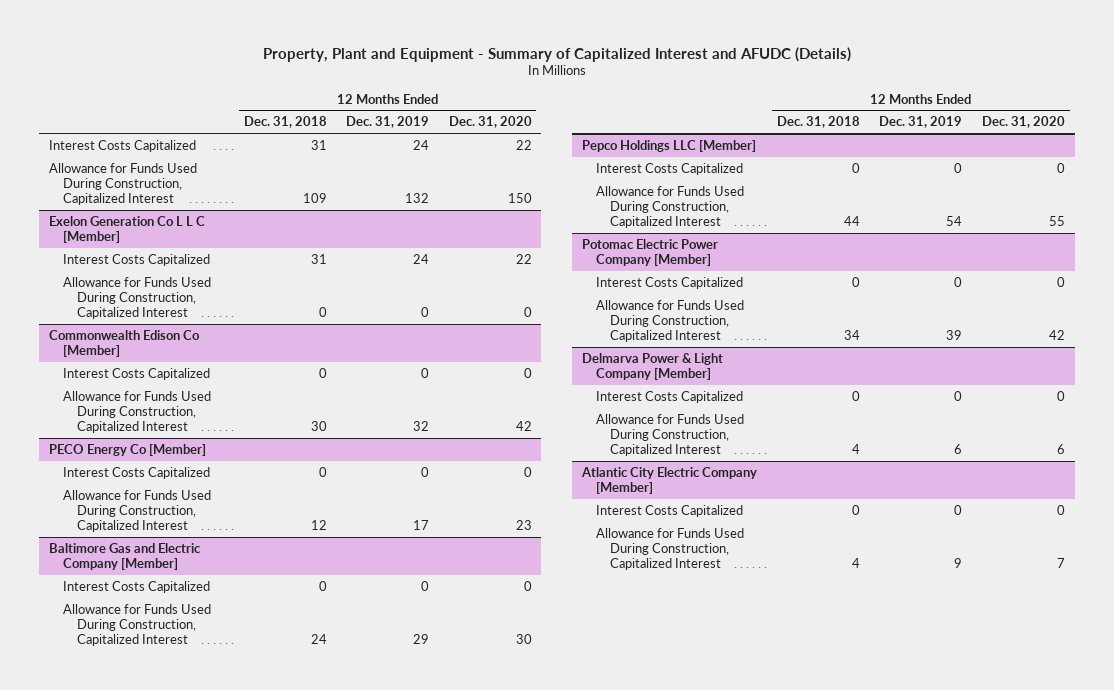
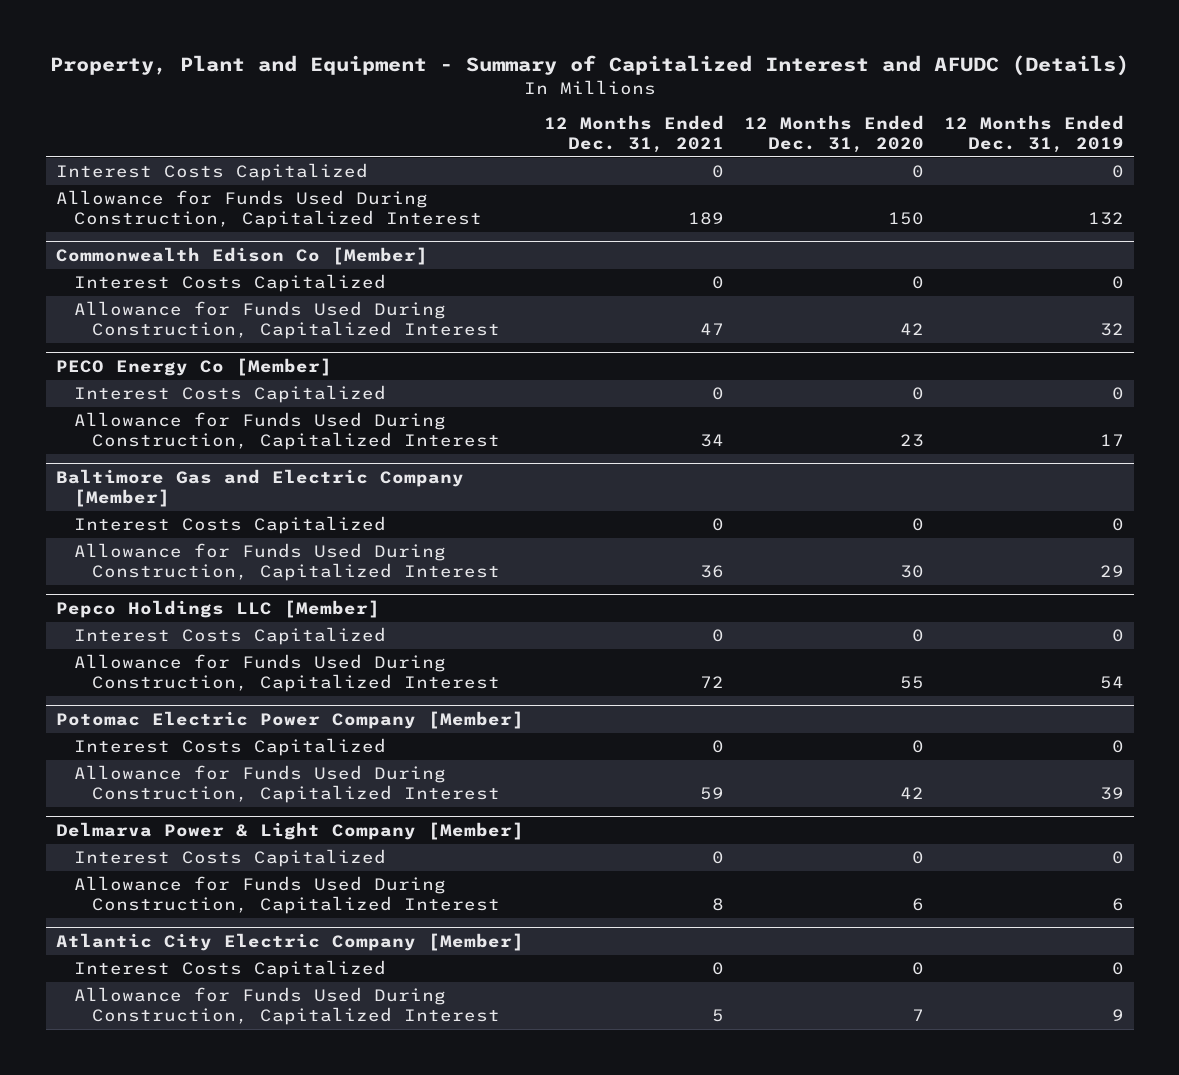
[243,116,327,129] Dec. 31, 2018 -> none
none -> [543,115,724,154] 12 Months Ended Dec. 31, 2021
[413,139,430,150] 24 -> [1111,165,1124,179] 0
[515,139,532,150] 22 -> [911,165,924,179] 0
[49,215,206,243] Exelon Generation Co L L C [Member] -> none
[62,253,210,266] Interest Costs Capitalized -> none
[62,276,211,320] Allowance for Funds Used During Construction, Capitalized Interest -> none

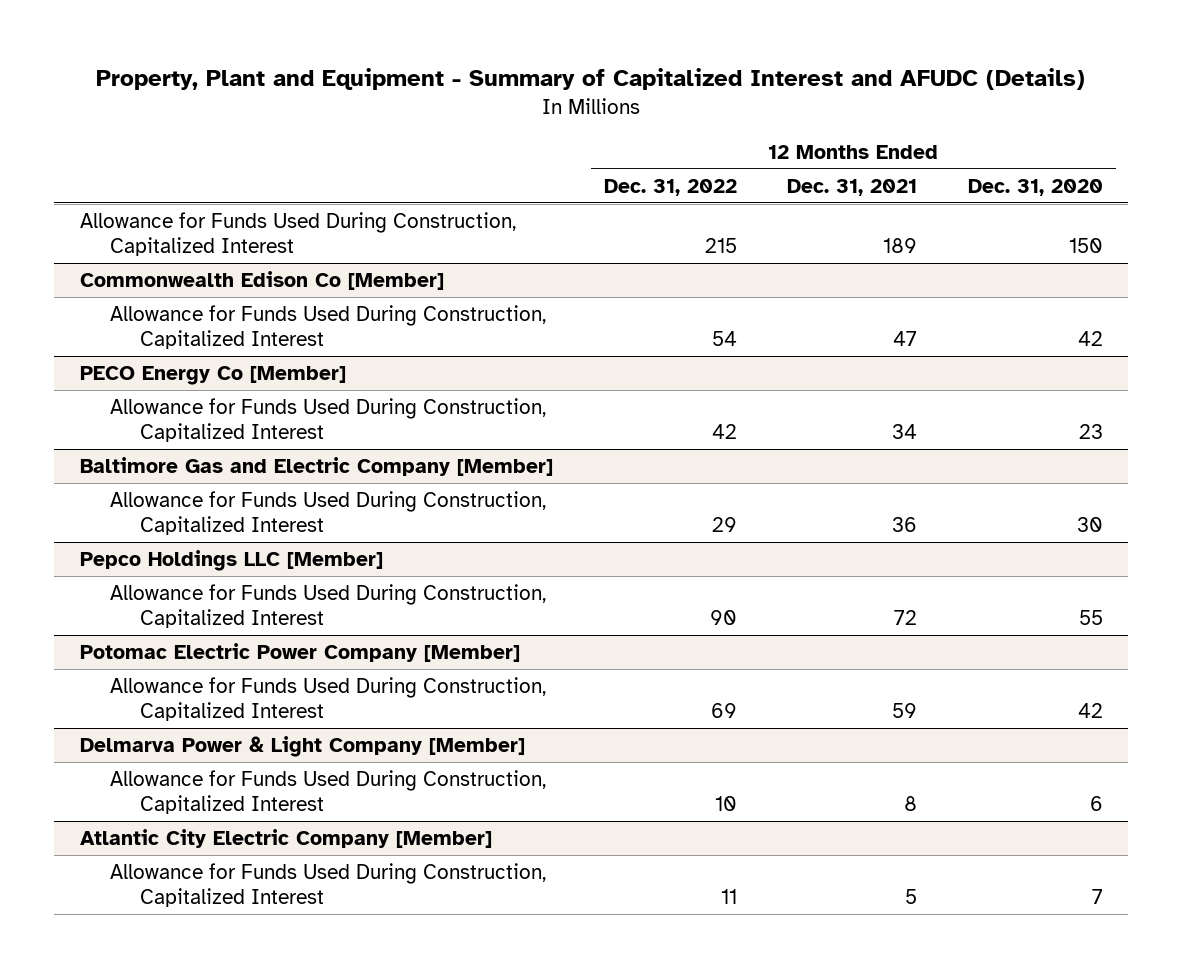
[943,115,1124,154] 12 Months Ended Dec. 31, 2019 -> none
none -> [603,178,737,196] Dec. 31, 2022
[55,163,368,182] Interest Costs Capitalized -> none
[73,274,386,293] Interest Costs Capitalized -> none
[73,385,386,404] Interest Costs Capitalized -> none
[73,516,386,535] Interest Costs Capitalized -> none
[73,627,386,646] Interest Costs Capitalized -> none
[73,738,386,757] Interest Costs Capitalized -> none
[73,849,386,868] Interest Costs Capitalized -> none
[73,960,386,979] Interest Costs Capitalized -> none

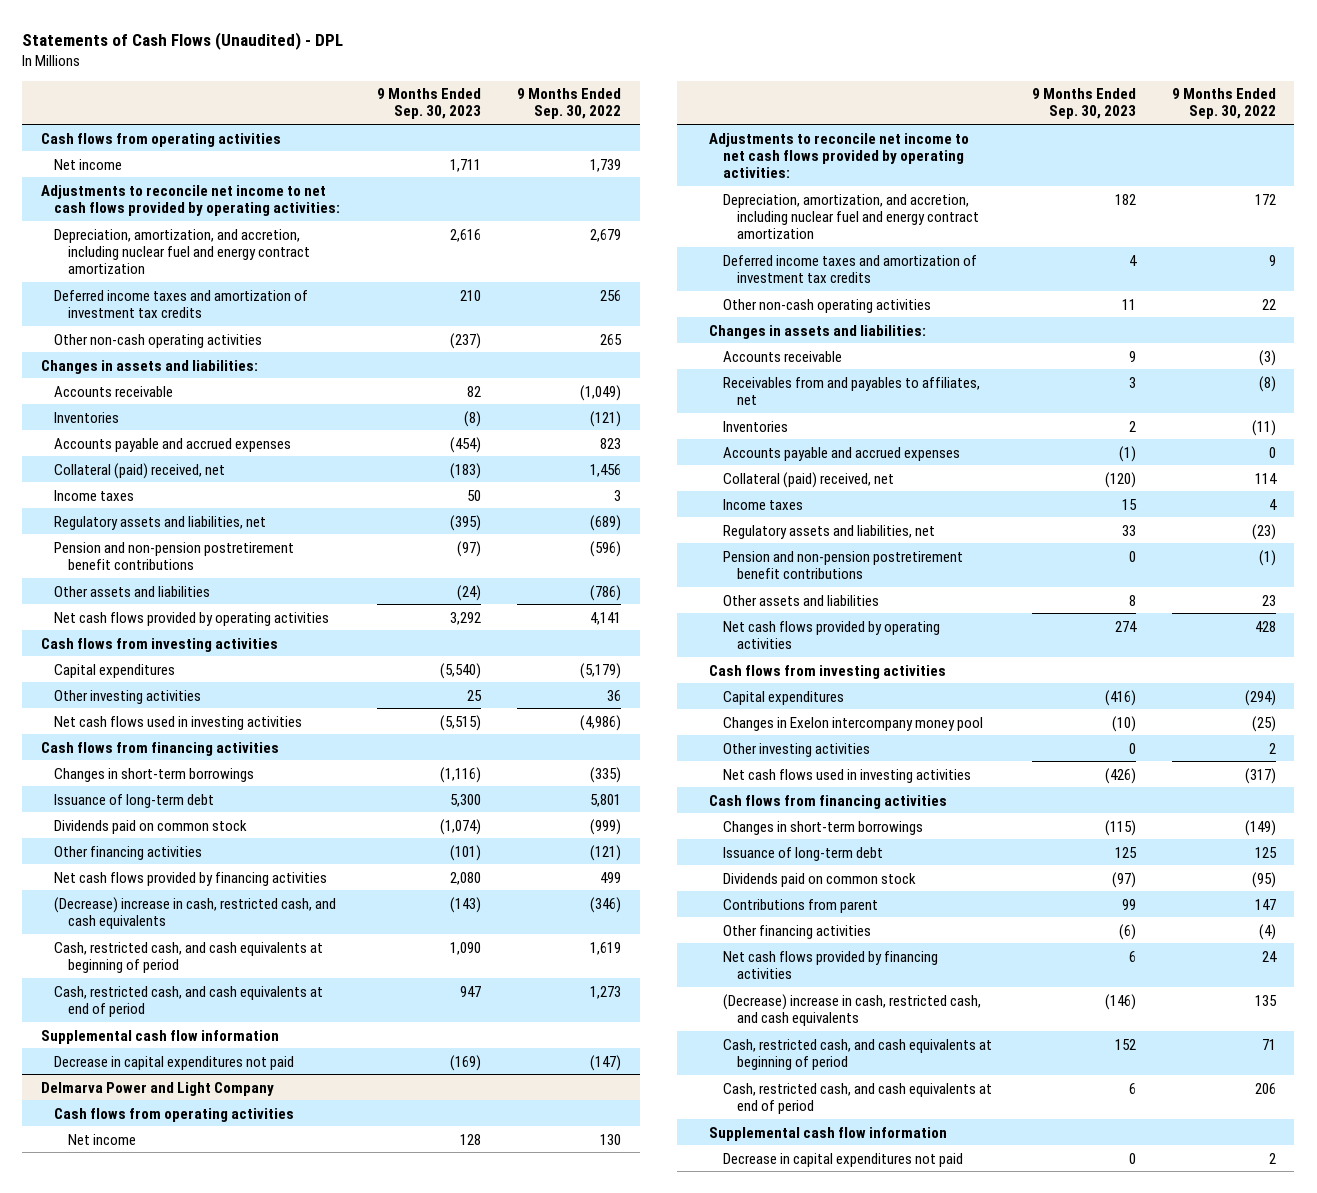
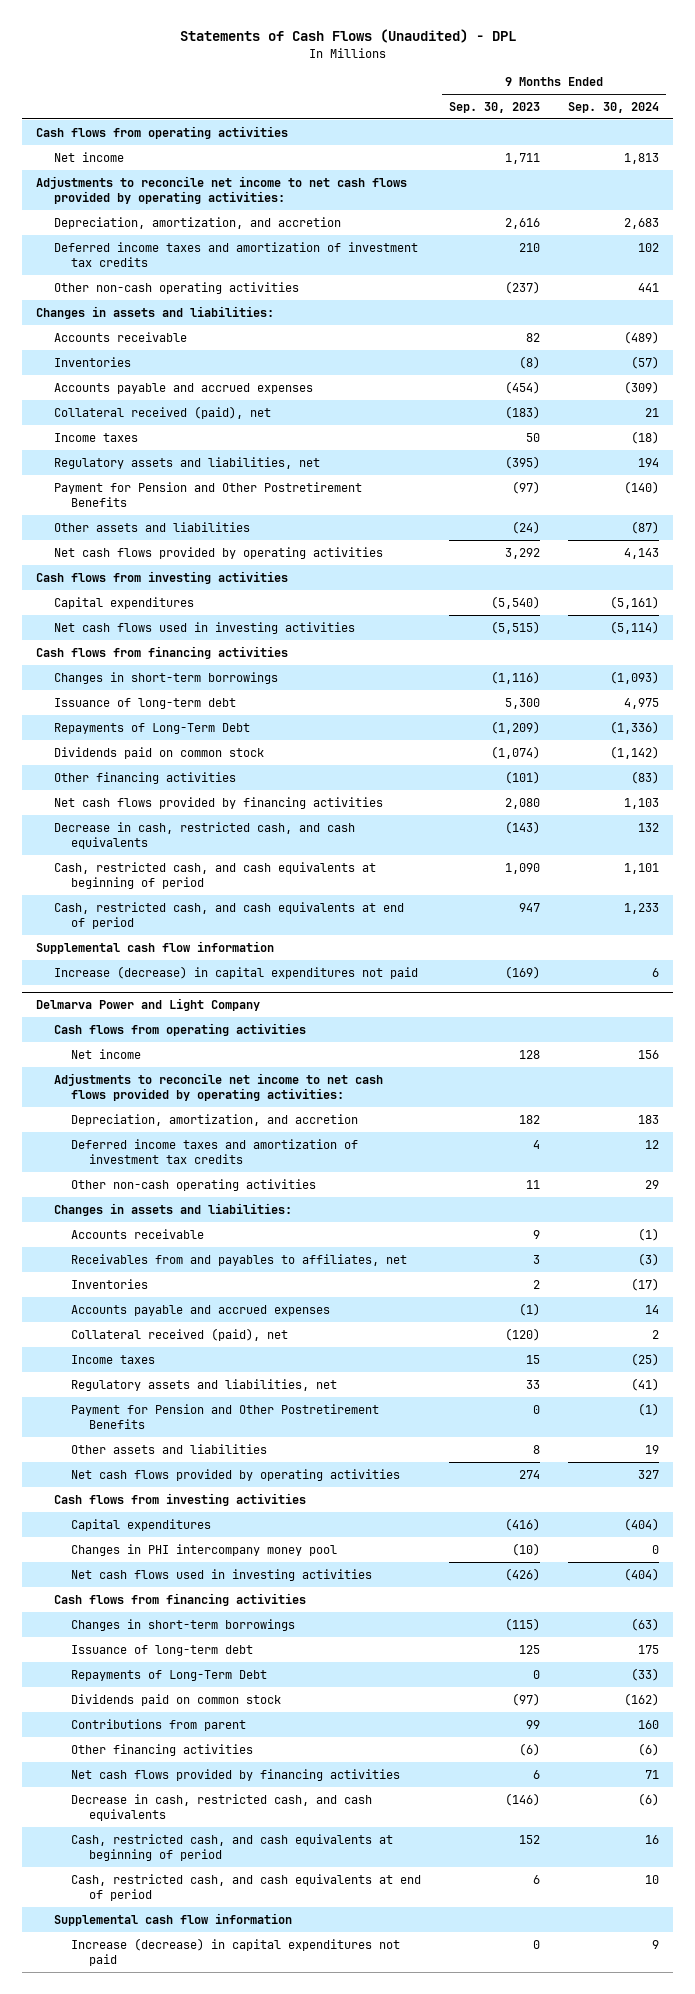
[517,88,622,120] 9 Months Ended Sep. 30, 2022 -> none
none -> [567,101,659,113] Sep. 30, 2024
[54,228,311,275] Depreciation, amortization, and accretion, including nuclear fuel and energy contract amortization -> [53,216,341,229] Depreciation, amortization, and accretion
[54,462,226,479] Collateral (paid) received, net -> [53,405,271,419] Collateral received (paid), net
[54,541,295,570] Pension and non-pension postretirement benefit contributions -> [53,481,362,507] Payment for Pension and Other Postretirement Benefits
[54,689,202,704] Other investing activities -> none
none -> [53,722,250,734] Repayments of Long-Term Debt
[54,896,337,929] (Decrease) increase in cash, restricted cash, and cash equivalents -> [53,821,355,849] Decrease in cash, restricted cash, and cash equivalents
[54,1055,295,1070] Decrease in capital expenditures not paid -> [53,965,418,979] Increase (decrease) in capital expenditures not paid
[722,193,979,240] Depreciation, amortization, and accretion, including nuclear fuel and energy contract amortization -> [71,1113,359,1126] Depreciation, amortization, and accretion
[722,471,894,488] Collateral (paid) received, net -> [71,1327,289,1341] Collateral received (paid), net
[722,550,963,579] Pension and non-pension postretirement benefit contributions -> [71,1403,380,1429] Payment for Pension and Other Postretirement Benefits
[722,742,870,757] Other investing activities -> none
[722,716,983,731] Changes in Exelon intercompany money pool -> [71,1543,338,1556] Changes in PHI intercompany money pool
none -> [71,1669,268,1681] Repayments of Long-Term Debt
[722,993,981,1026] (Decrease) increase in cash, restricted cash, and cash equivalents -> [71,1793,373,1821] Decrease in cash, restricted cash, and cash equivalents
[722,1152,963,1167] Decrease in capital expenditures not paid -> [71,1937,401,1966] Increase (decrease) in capital expenditures not paid

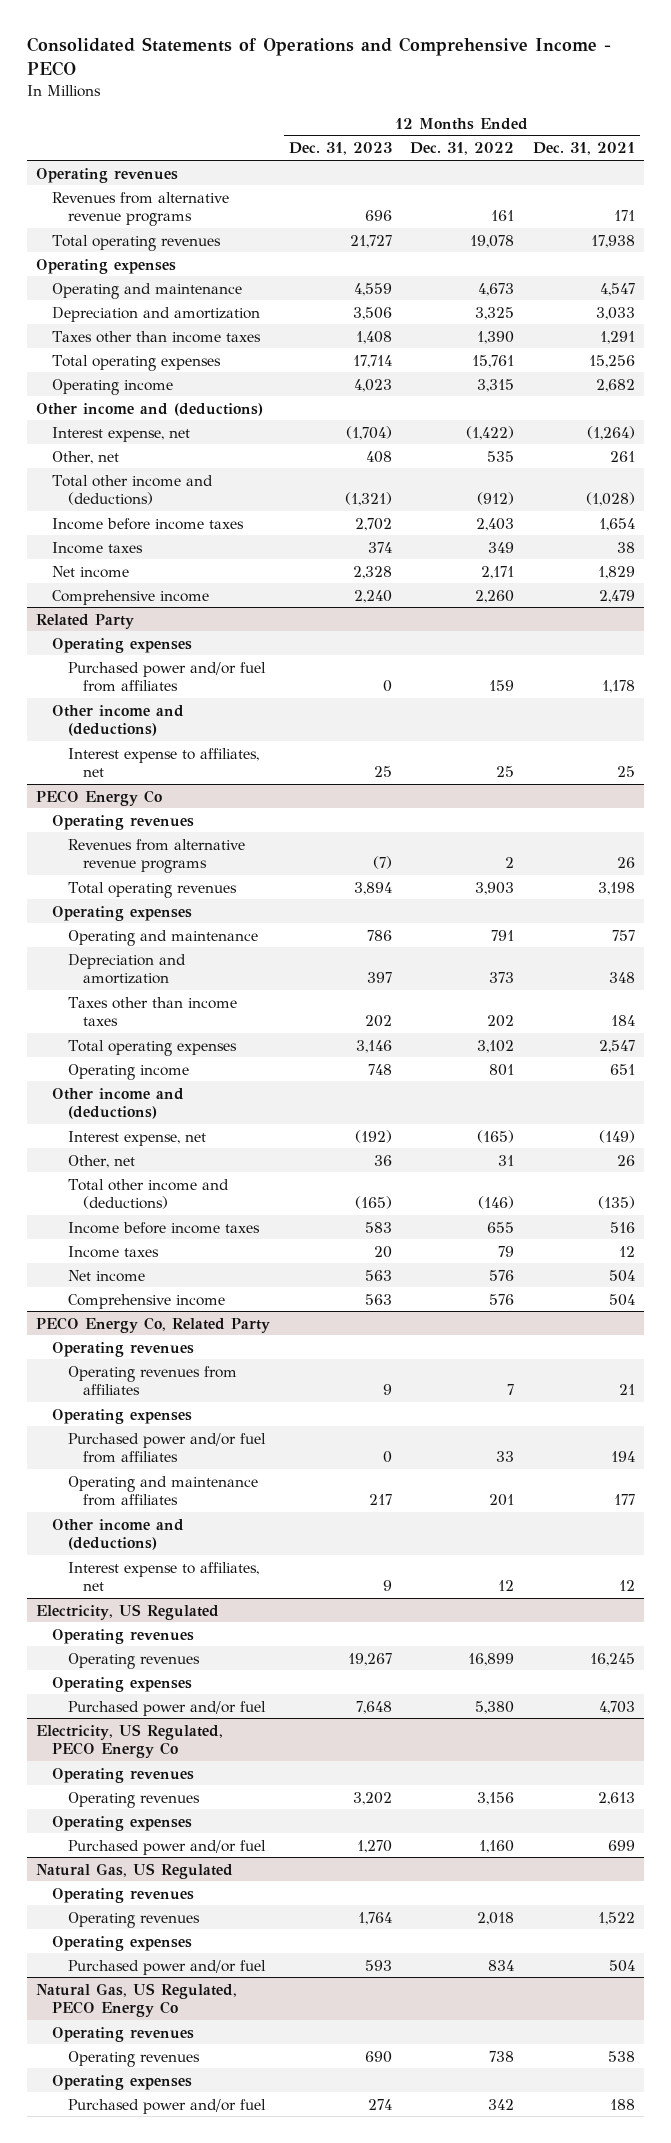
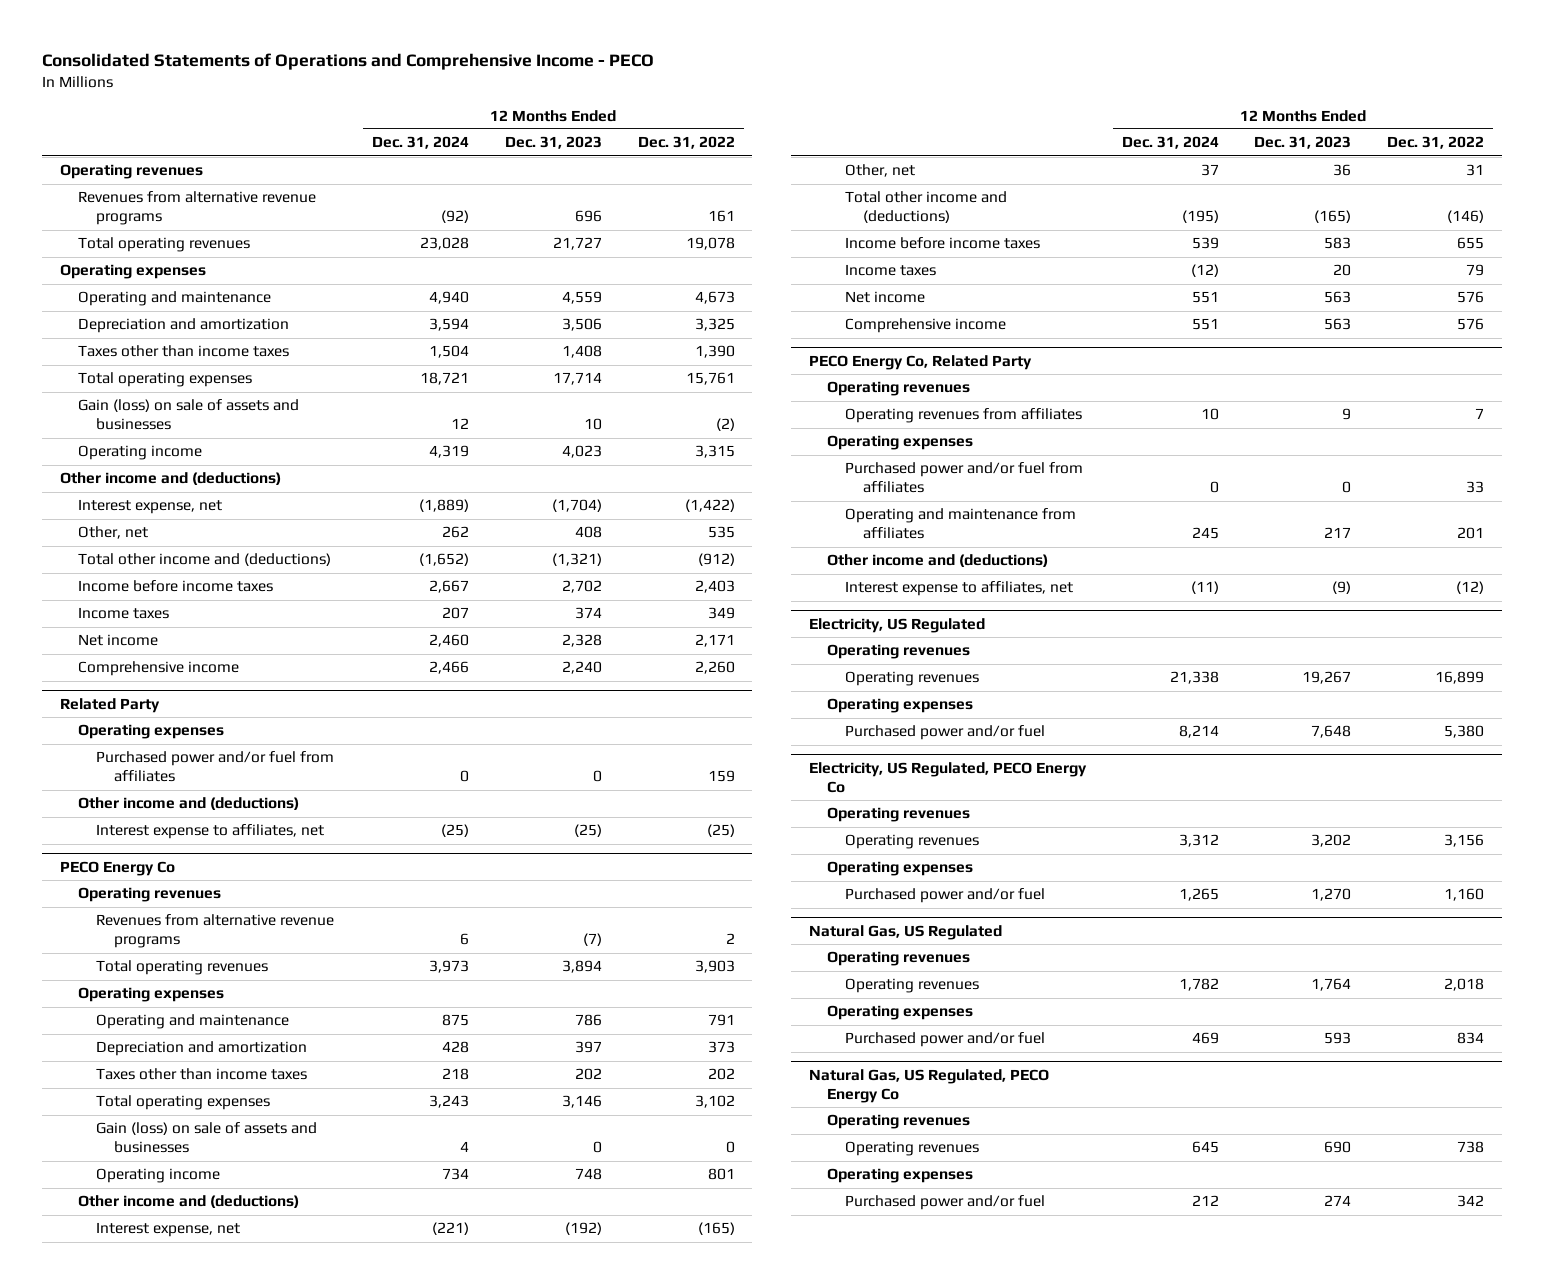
[533,142,636,156] Dec. 31, 2021 -> none
none -> [372,136,470,150] Dec. 31, 2024
none -> [77,399,299,431] Gain (loss) on sale of assets and businesses
[373,765,392,777] 25 -> [573,824,602,838] (25)
[496,765,515,777] 25 -> [706,824,735,838] (25)
none -> [95,1122,317,1154] Gain (loss) on sale of assets and businesses
[382,1579,392,1591] 9 -> [1332,581,1352,595] (9)
[498,1579,515,1591] 12 -> [1455,581,1484,595] (12)

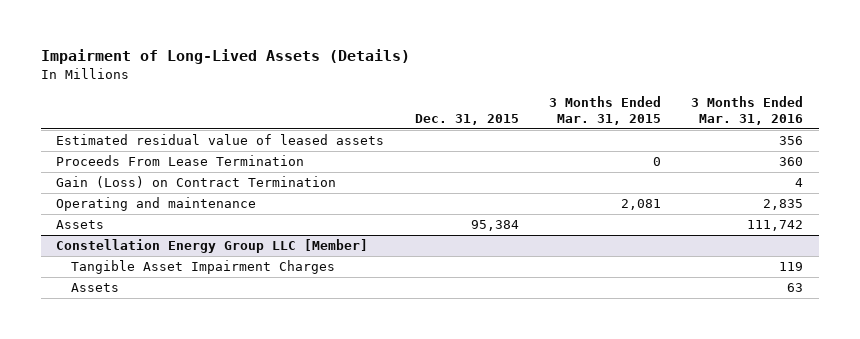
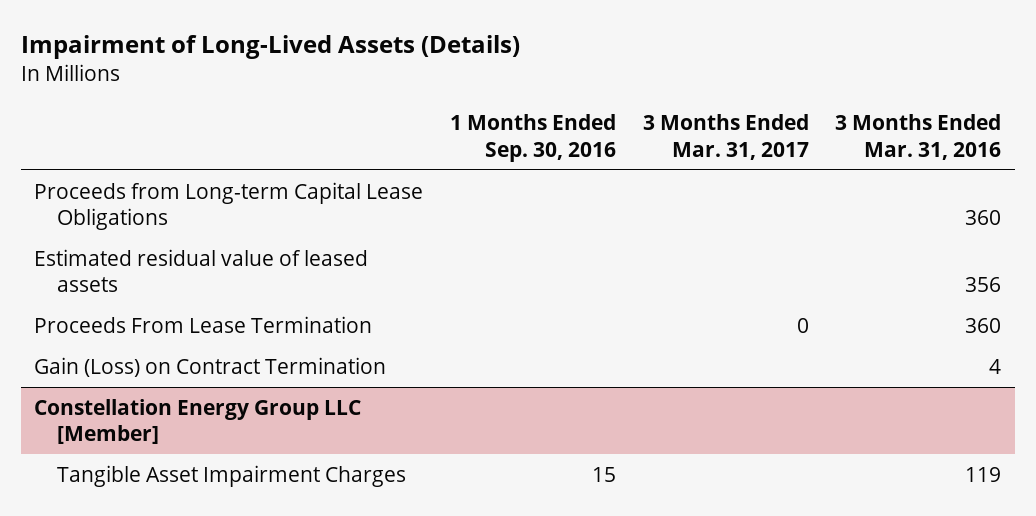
[414,113,519,125] Dec. 31, 2015 -> none
[549,96,662,125] 3 Months Ended Mar. 31, 2015 -> none
none -> [449,114,616,162] 1 Months Ended Sep. 30, 2016
none -> [642,114,809,160] 3 Months Ended Mar. 31, 2017
none -> [34,182,424,231] Proceeds from Long-term Capital Lease Obligations
[56,197,257,212] Operating and maintenance -> none
[56,220,105,230] Assets -> none
[70,283,119,293] Assets -> none

